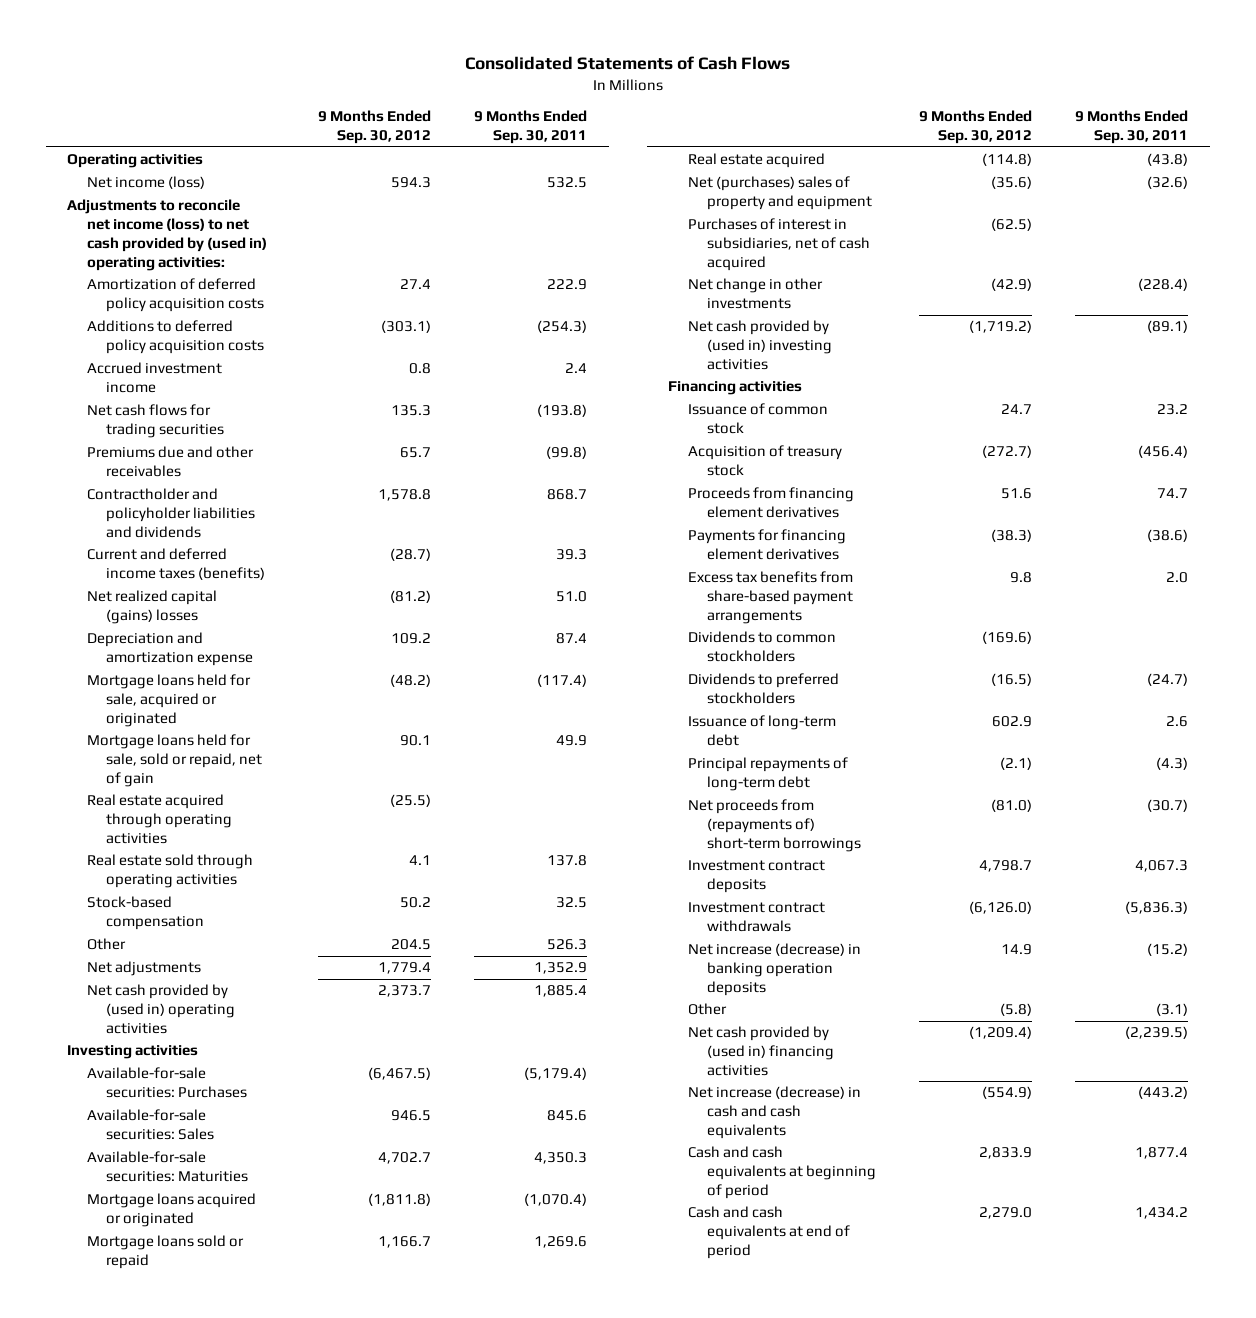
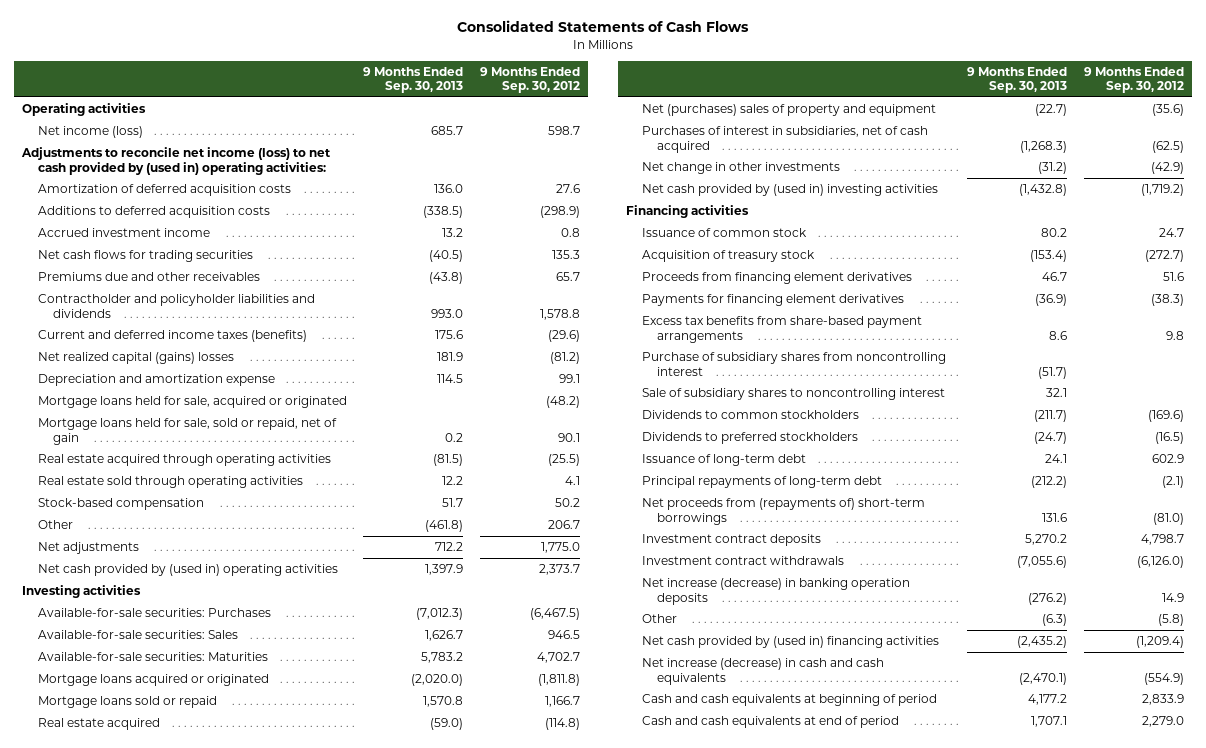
[474,110,588,145] 9 Months Ended Sep. 30, 2011 -> none
none -> [363,66,464,94] 9 Months Ended Sep. 30, 2013
[391,177,432,189] 594.3 -> [547,126,580,136] 598.7
[86,278,265,313] Amortization of deferred policy acquisition costs -> [37,184,291,197] Amortization of deferred acquisition costs
[400,279,432,290] 27.4 -> [555,184,580,194] 27.6
[86,320,265,355] Additions to deferred policy acquisition costs -> [37,206,270,219] Additions to deferred acquisition costs
[381,320,432,334] (303.1) -> [539,206,580,219] (298.9)
[390,548,432,562] (28.7) -> [547,330,580,343] (29.6)
[391,633,432,645] 109.2 -> [558,374,580,384] 99.1
[391,939,432,951] 204.5 -> [547,520,580,530] 206.7
[378,962,432,975] 1,779.4 -> [540,542,580,554] 1,775.0
none -> [641,352,946,376] Purchase of subsidiary shares from noncontrolling interest
none -> [641,388,945,401] Sale of subsidiary shares to noncontrolling interest

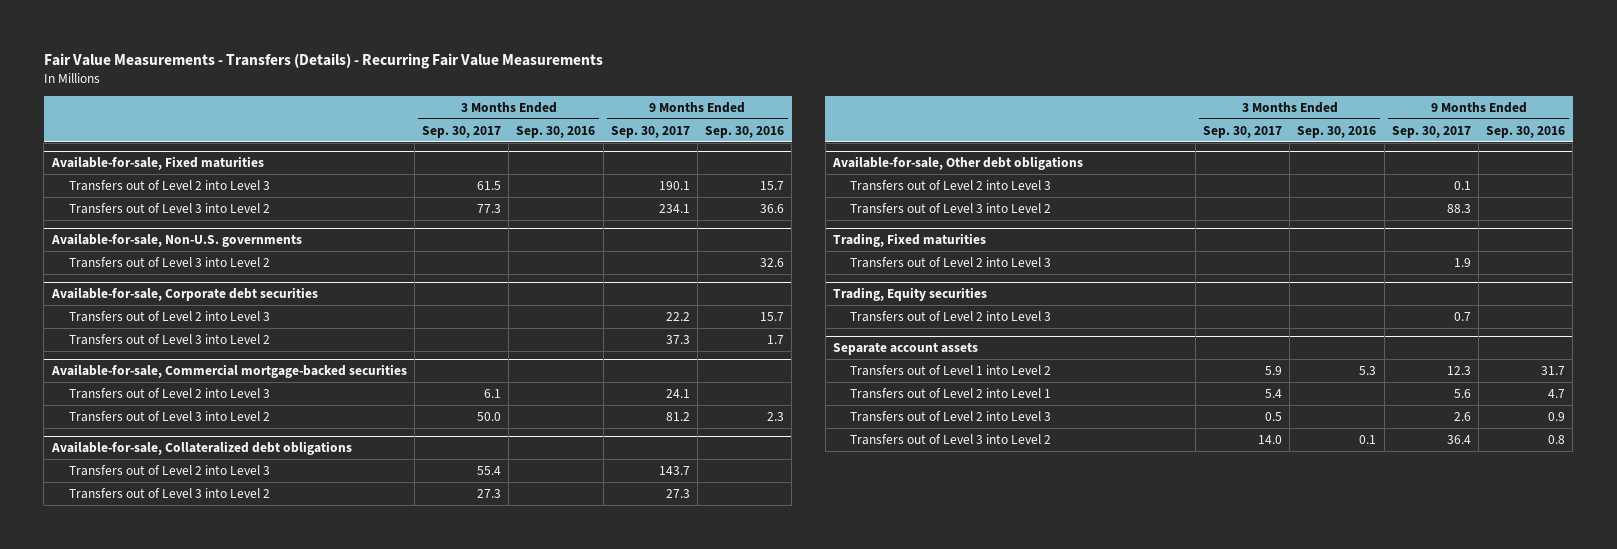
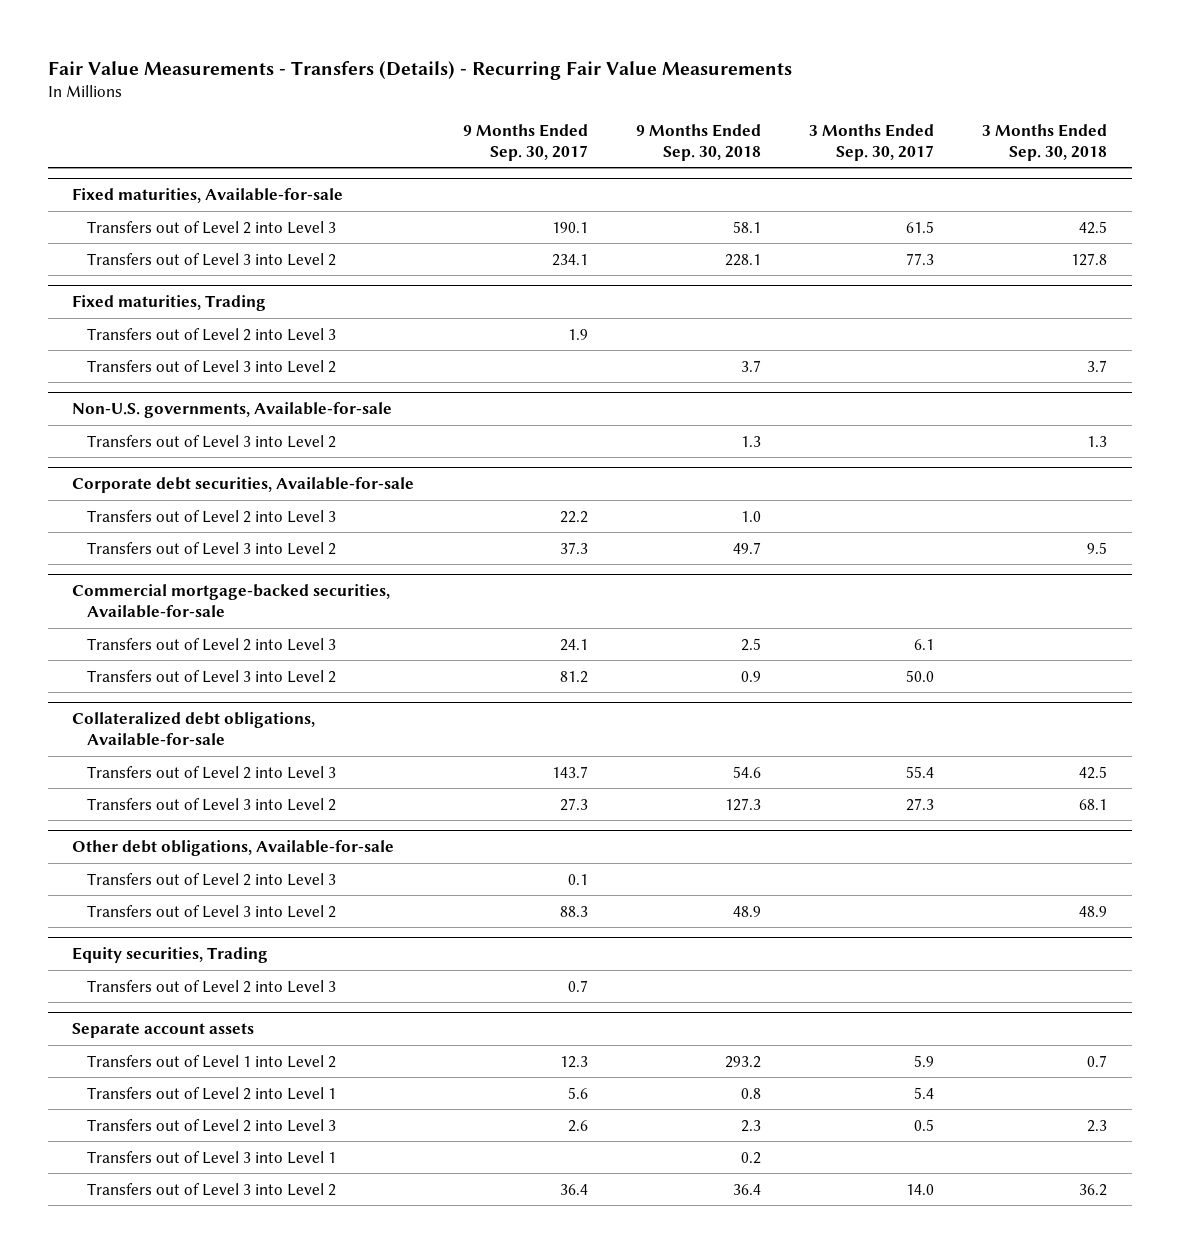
[516,125,596,138] Sep. 30, 2016 -> none
[705,125,785,138] Sep. 30, 2016 -> none
none -> [635,123,761,161] 9 Months Ended Sep. 30, 2018
none -> [982,123,1108,161] 3 Months Ended Sep. 30, 2018
[50,155,264,170] Available-for-sale, Fixed maturities -> [72,188,344,204] Fixed maturities, Available-for-sale
[50,232,302,247] Available-for-sale, Non-U.S. governments -> none
none -> [72,295,267,312] Fixed maturities, Trading
none -> [87,327,337,341] Transfers out of Level 2 into Level 3
none -> [72,402,393,419] Non-U.S. governments, Available-for-sale
none -> [87,434,337,448] Transfers out of Level 3 into Level 2
[50,286,318,301] Available-for-sale, Corporate debt securities -> [72,477,415,494] Corporate debt securities, Available-for-sale
[50,363,407,378] Available-for-sale, Commercial mortgage-backed securities -> [72,584,391,619] Commercial mortgage-backed securities, Available-for-sale
[50,440,352,455] Available-for-sale, Collateralized debt obligations -> [72,712,316,747] Collateralized debt obligations, Available-for-sale
[831,155,1083,170] Available-for-sale, Other debt obligations -> [72,840,395,857] Other debt obligations, Available-for-sale
[832,232,986,247] Trading, Fixed maturities -> none
[849,256,1051,268] Transfers out of Level 2 into Level 3 -> none
[832,286,987,301] Trading, Equity securities -> [72,947,269,964] Equity securities, Trading
none -> [87,1150,337,1164] Transfers out of Level 3 into Level 1

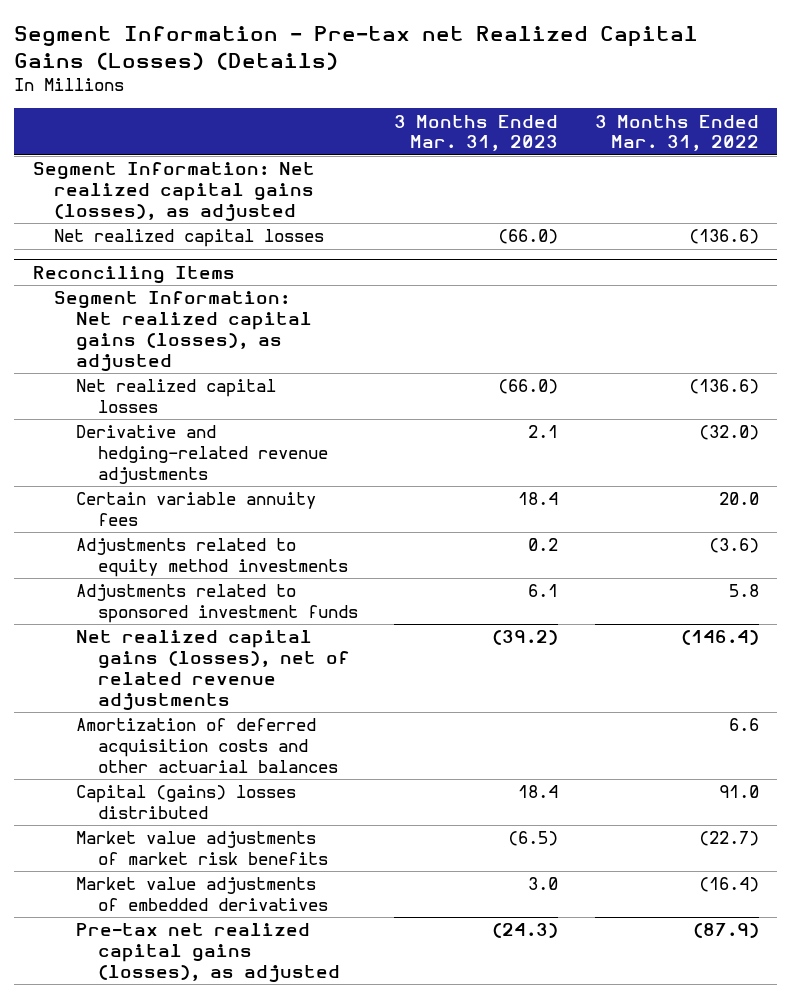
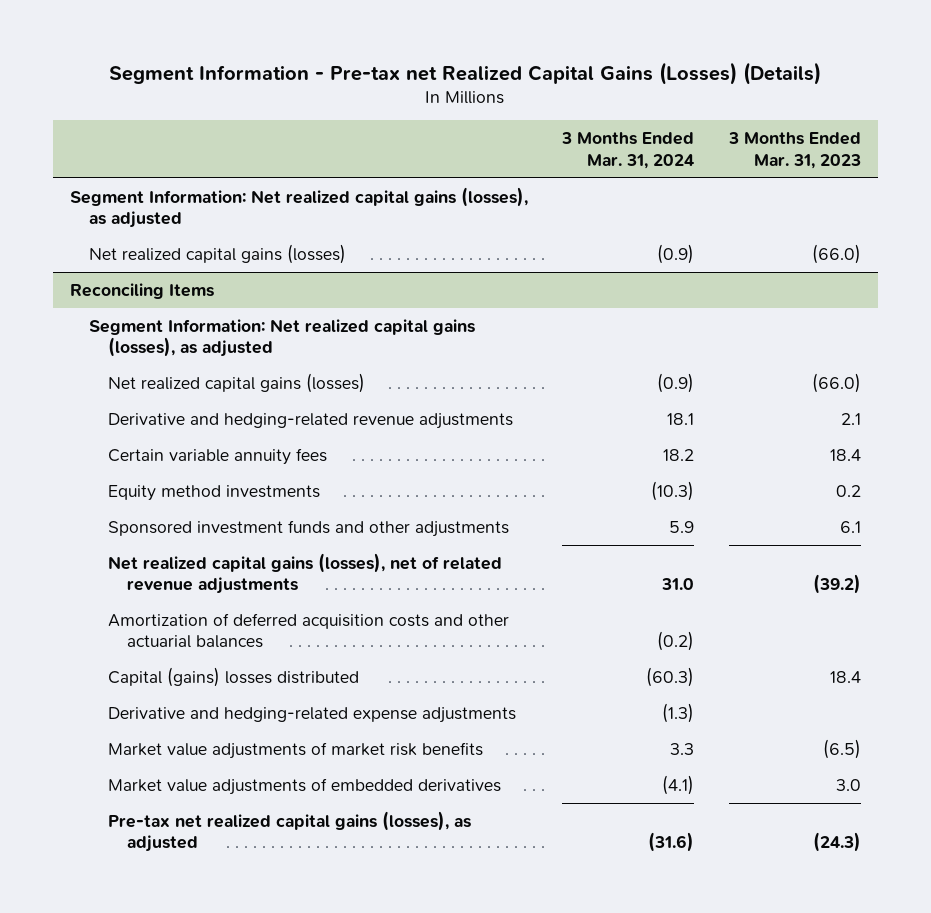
[594,114,759,152] 3 Months Ended Mar. 31, 2022 -> none
none -> [561,132,695,169] 3 Months Ended Mar. 31, 2024
[54,229,325,248] Net realized capital losses -> [88,243,346,264] Net realized capital gains (losses)
[75,379,276,414] Net realized capital losses -> [107,372,365,393] Net realized capital gains (losses)
[75,538,348,578] Adjustments related to equity method investments -> [107,484,320,501] Equity method investments
[75,584,358,624] Adjustments related to sponsored investment funds -> [107,519,509,537] Sponsored investment funds and other adjustments
none -> [107,706,516,723] Derivative and hedging-related expense adjustments

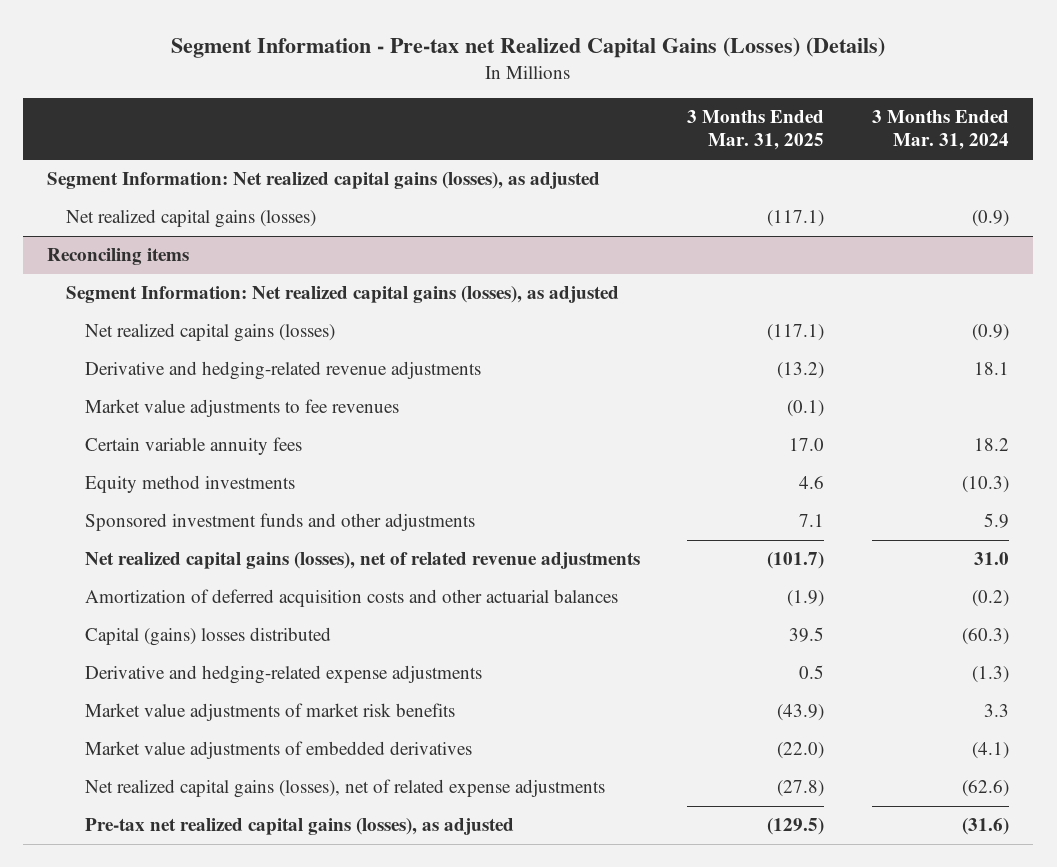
[727,132,861,169] 3 Months Ended Mar. 31, 2023 -> none
none -> [687,110,825,151] 3 Months Ended Mar. 31, 2025
[69,282,214,299] Reconciling Items -> [47,248,190,266] Reconciling items
none -> [84,399,399,418] Market value adjustments to fee revenues
none -> [84,779,605,799] Net realized capital gains (losses), net of related expense adjustments

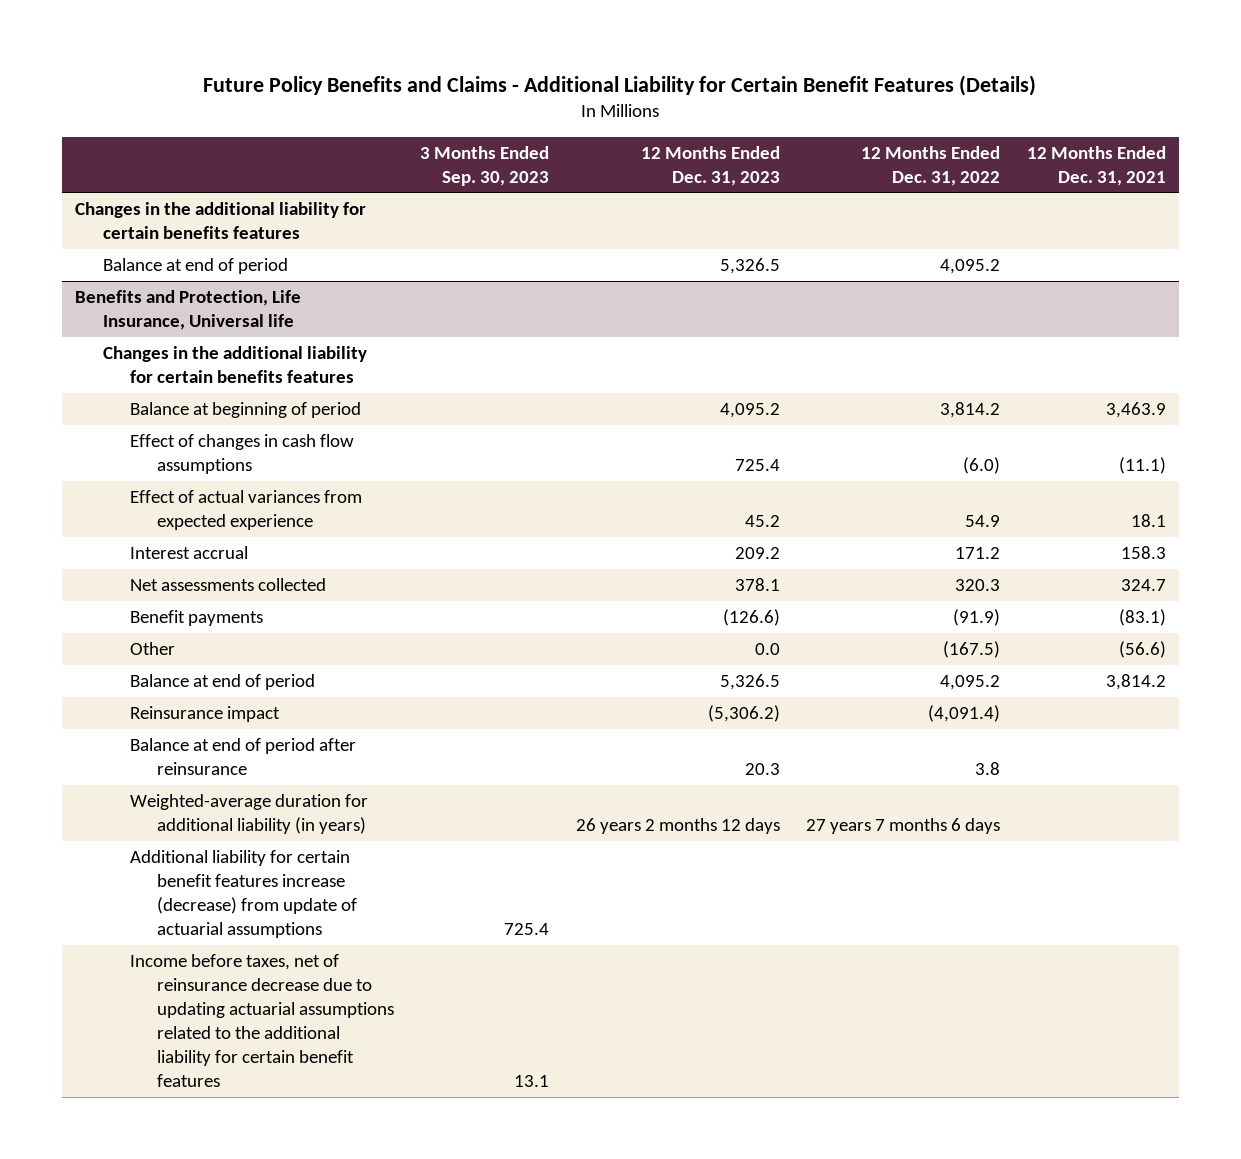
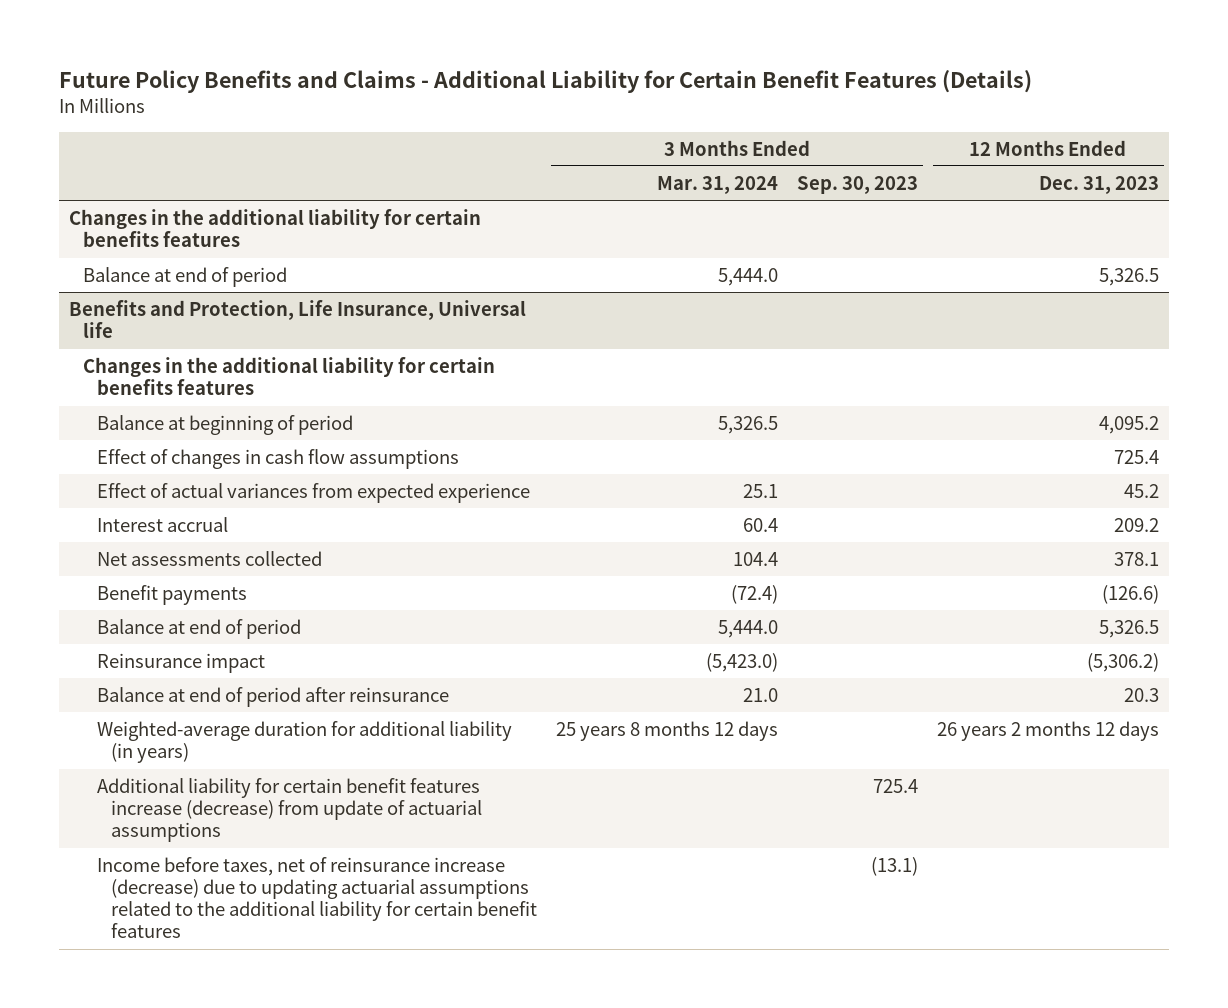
[861,145,1001,186] 12 Months Ended Dec. 31, 2022 -> none
[1026,145,1166,186] 12 Months Ended Dec. 31, 2021 -> none
none -> [657,175,779,194] Mar. 31, 2024
[129,642,175,656] Other -> none
[129,954,394,1087] Income before taxes, net of reinsurance decrease due to updating actuarial assumptions related to the additional liability for certain benefit features -> [96,856,537,939] Income before taxes, net of reinsurance increase (decrease) due to updating actuarial assumptions related to the additional liability for certain benefit features
[514,1074,550,1087] 13.1 -> [871,856,919,876] (13.1)

